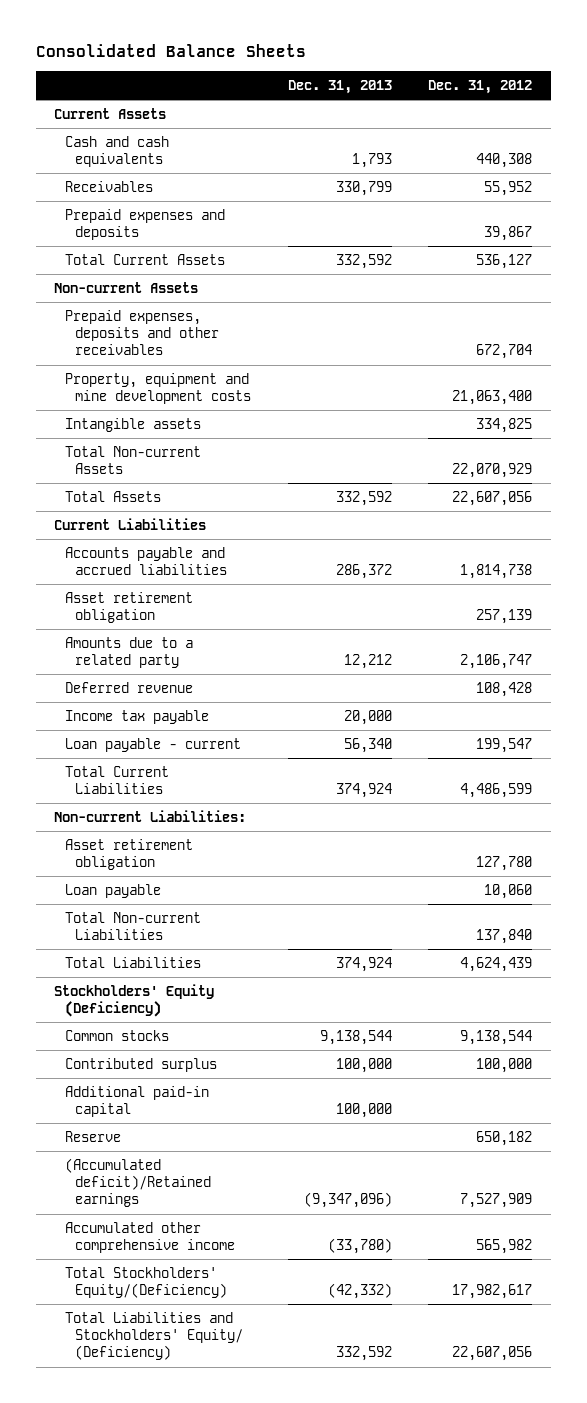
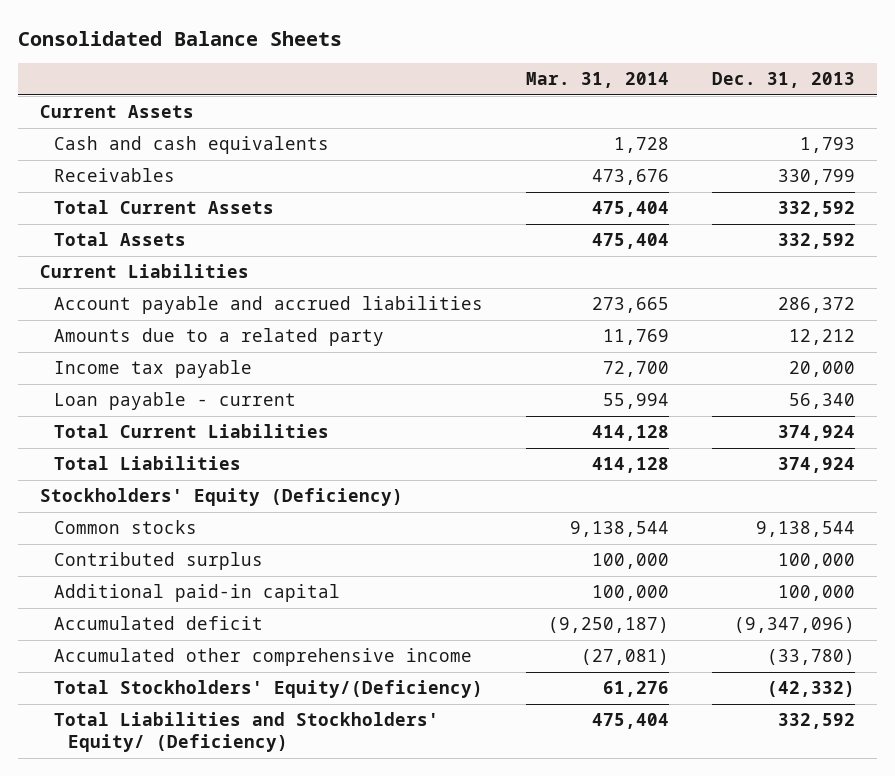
[428,80,533,95] Dec. 31, 2012 -> none
none -> [526,72,670,89] Mar. 31, 2014
[64,208,225,241] Prepaid expenses and deposits -> none
[54,281,199,293] Non-current Assets -> none
[64,309,220,356] Prepaid expenses, deposits and other receivables -> none
[64,372,252,405] Property, equipment and mine development costs -> none
[64,417,201,432] Intangible assets -> none
[64,445,201,475] Total Non-current Assets -> none
[64,591,193,624] Asset retirement obligation -> none
[64,546,228,576] Accounts payable and accrued liabilities -> [53,296,483,315] Account payable and accrued liabilities
[64,681,193,693] Deferred revenue -> none
[54,809,247,822] Non-current Liabilities: -> none
[64,838,193,871] Asset retirement obligation -> none
[64,883,161,898] Loan payable -> none
[64,911,201,941] Total Non-current Liabilities -> none
[64,1130,121,1142] Reserve -> none
[64,1157,212,1208] (Accumulated deficit)/Retained earnings -> [53,616,263,631] Accumulated deficit

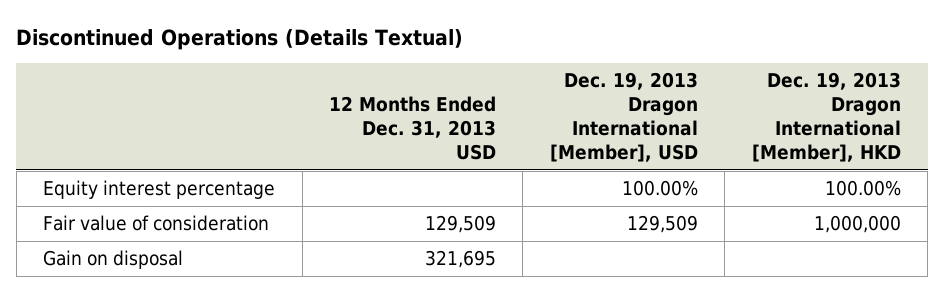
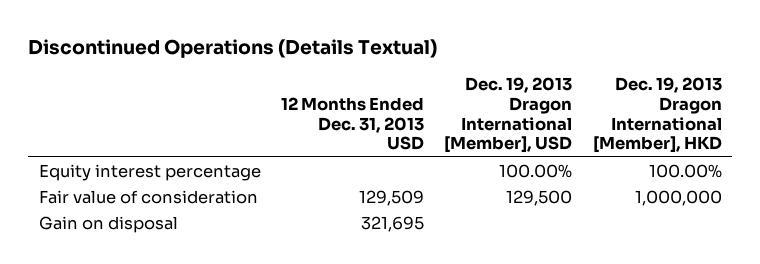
[626,215,698,234] 129,509 -> [506,190,573,207] 129,500

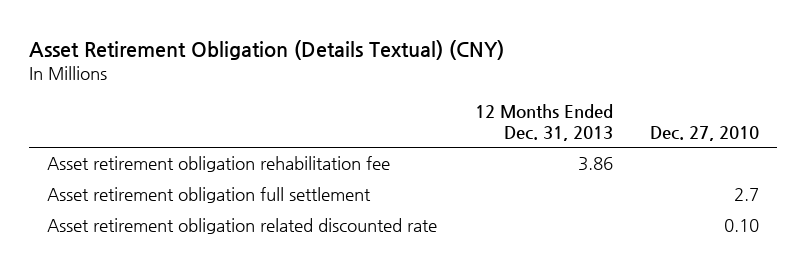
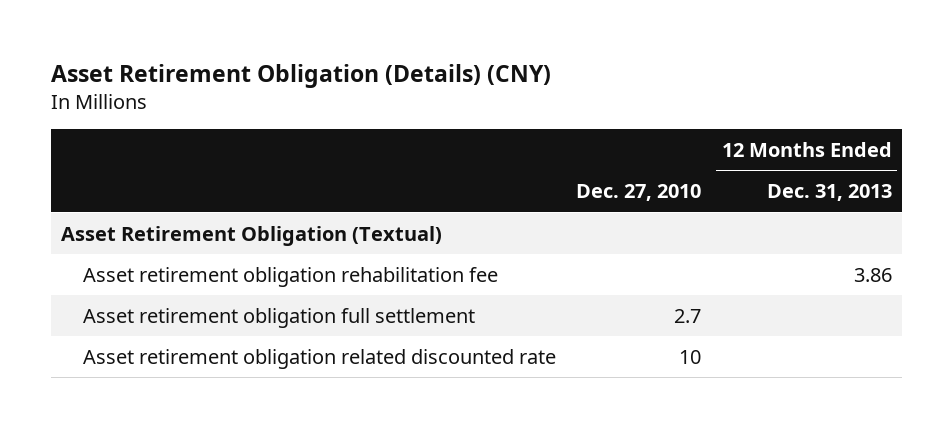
[28,39,504,60] Asset Retirement Obligation (Details Textual) (CNY) -> [50,63,551,88] Asset Retirement Obligation (Details) (CNY)
none -> [60,225,442,246] Asset Retirement Obligation (Textual)
[723,219,759,233] 0.10 -> [679,349,702,364] 10

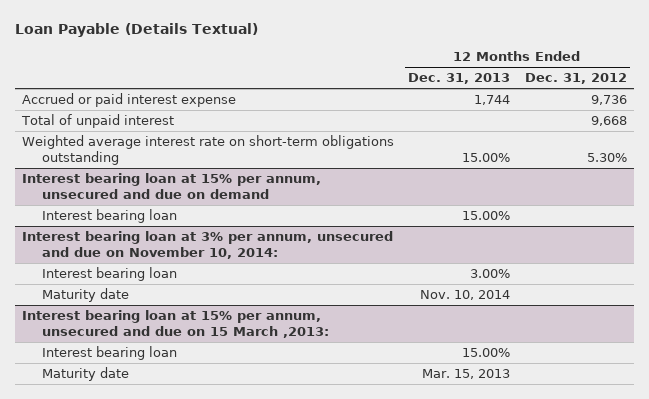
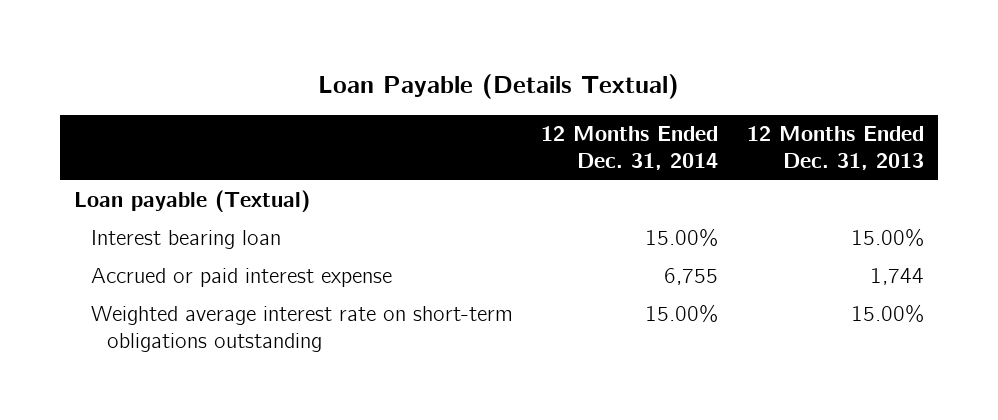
[524,73,627,85] Dec. 31, 2012 -> none
none -> [541,126,719,171] 12 Months Ended Dec. 31, 2014
none -> [73,190,310,213] Loan payable (Textual)
none -> [90,230,281,250] Interest bearing loan
[21,113,175,128] Total of unpaid interest -> none
[22,172,322,199] Interest bearing loan at 15% per annum, unsecured and due on demand -> none
[41,208,177,223] Interest bearing loan -> none
[22,230,394,259] Interest bearing loan at 3% per annum, unsecured and due on November 10, 2014: -> none
[41,266,177,281] Interest bearing loan -> none
[41,287,129,302] Maturity date -> none
[22,309,329,338] Interest bearing loan at 15% per annum, unsecured and due on 15 March ,2013: -> none
[41,345,177,360] Interest bearing loan -> none
[41,366,129,381] Maturity date -> none

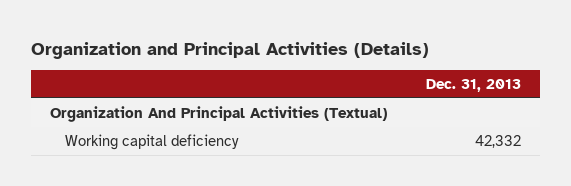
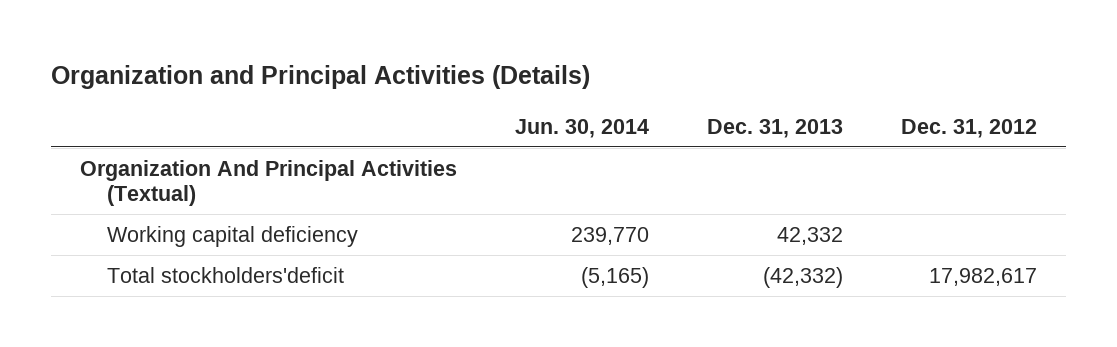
none -> [515,118,650,138] Jun. 30, 2014
none -> [901,118,1038,138] Dec. 31, 2012
none -> [106,266,344,283] Total stockholders'deficit

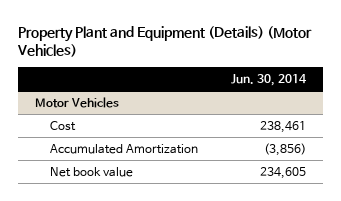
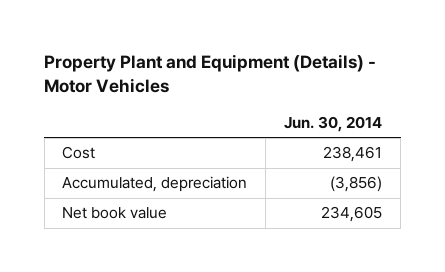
[17,25,313,58] Property Plant and Equipment (Details) (Motor Vehicles) -> [44,54,377,94] Property Plant and Equipment (Details) - Motor Vehicles
[35,96,120,108] Motor Vehicles -> none
[49,143,198,154] Accumulated Amortization -> [62,176,248,193] Accumulated, depreciation

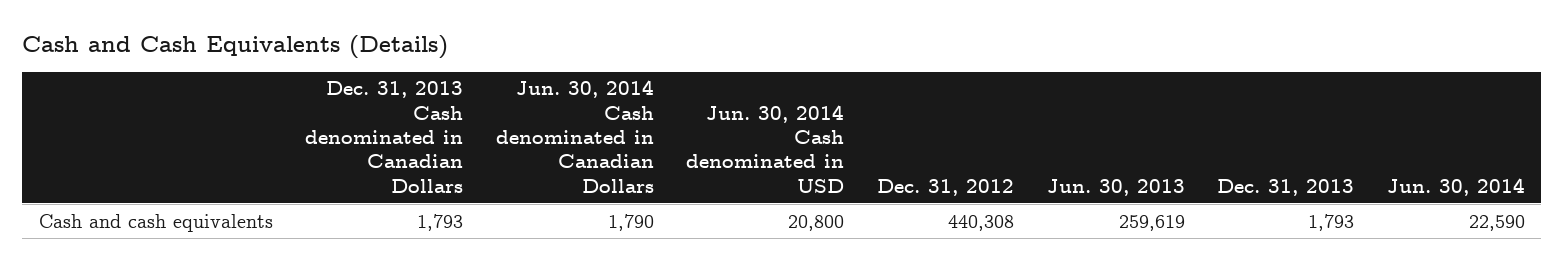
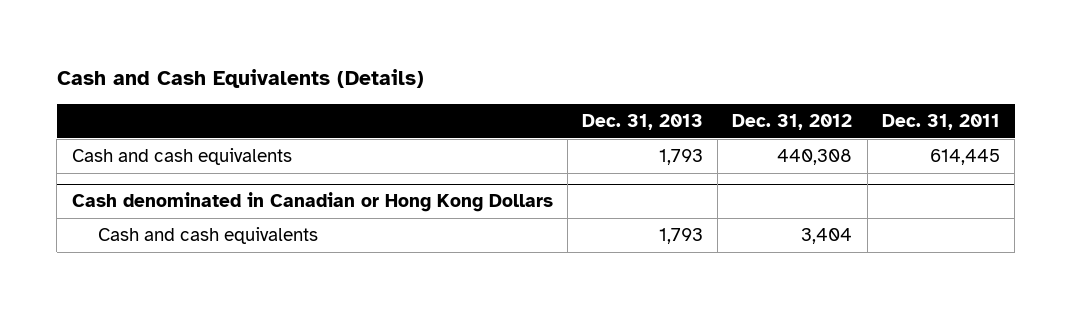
[305,81,464,193] Dec. 31, 2013 Cash denominated in Canadian Dollars -> none
[495,80,654,193] Jun. 30, 2014 Cash denominated in Canadian Dollars -> none
[686,104,845,193] Jun. 30, 2014 Cash denominated in USD -> none
[1046,178,1185,196] Jun. 30, 2013 -> none
[1386,177,1525,196] Jun. 30, 2014 -> none
none -> [881,113,1000,130] Dec. 31, 2011
none -> [71,192,553,213] Cash denominated in Canadian or Hong Kong Dollars
none -> [98,227,319,245] Cash and cash equivalents

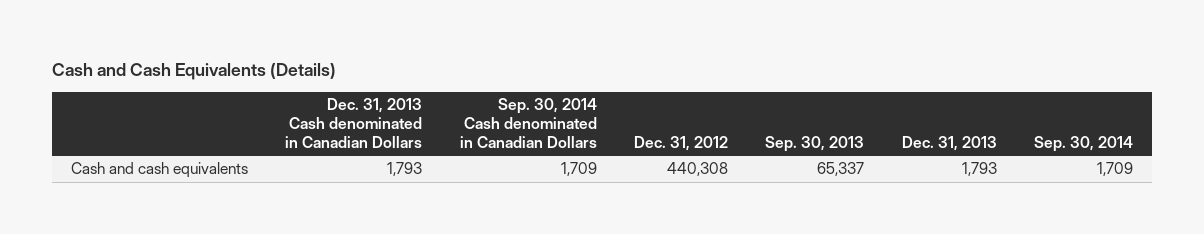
[881,113,1000,130] Dec. 31, 2011 -> none
none -> [285,97,423,149] Dec. 31, 2013 Cash denominated in Canadian Dollars
none -> [459,97,597,149] Sep. 30, 2014 Cash denominated in Canadian Dollars
none -> [765,136,865,153] Sep. 30, 2013
none -> [1034,136,1134,153] Sep. 30, 2014
[71,192,553,213] Cash denominated in Canadian or Hong Kong Dollars -> none
[98,227,319,245] Cash and cash equivalents -> none

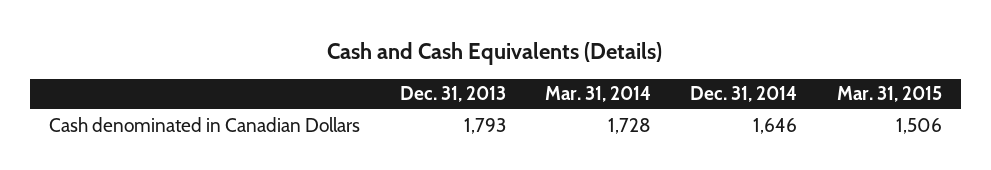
[285,97,423,149] Dec. 31, 2013 Cash denominated in Canadian Dollars -> none
[459,97,597,149] Sep. 30, 2014 Cash denominated in Canadian Dollars -> none
[634,136,729,152] Dec. 31, 2012 -> none
[765,136,865,153] Sep. 30, 2013 -> none
[1034,136,1134,153] Sep. 30, 2014 -> none
none -> [544,86,651,103] Mar. 31, 2014
none -> [690,86,798,103] Dec. 31, 2014
none -> [836,86,942,103] Mar. 31, 2015
[70,162,248,179] Cash and cash equivalents -> [49,116,361,132] Cash denominated in Canadian Dollars

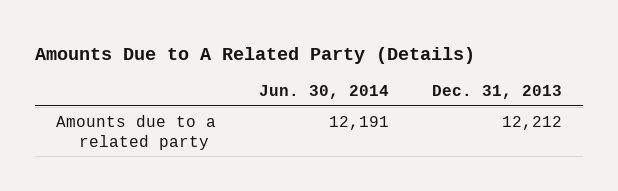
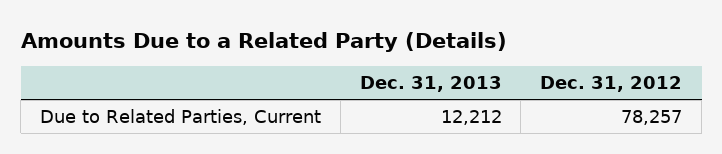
[34,46,475,64] Amounts Due to A Related Party (Details) -> [20,32,507,53] Amounts Due to a Related Party (Details)
[259,84,390,99] Jun. 30, 2014 -> none
none -> [540,76,683,93] Dec. 31, 2012
[56,115,217,150] Amounts due to a related party -> [39,109,321,126] Due to Related Parties, Current

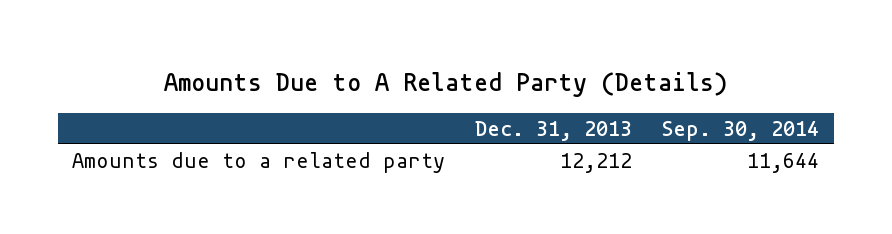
[20,32,507,53] Amounts Due to a Related Party (Details) -> [163,72,728,98] Amounts Due to A Related Party (Details)
[540,76,683,93] Dec. 31, 2012 -> none
none -> [661,120,820,141] Sep. 30, 2014
[39,109,321,126] Due to Related Parties, Current -> [72,151,446,173] Amounts due to a related party

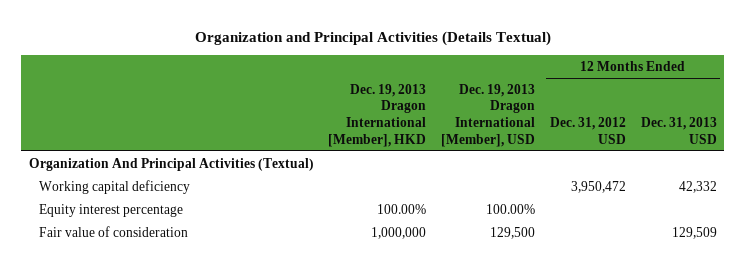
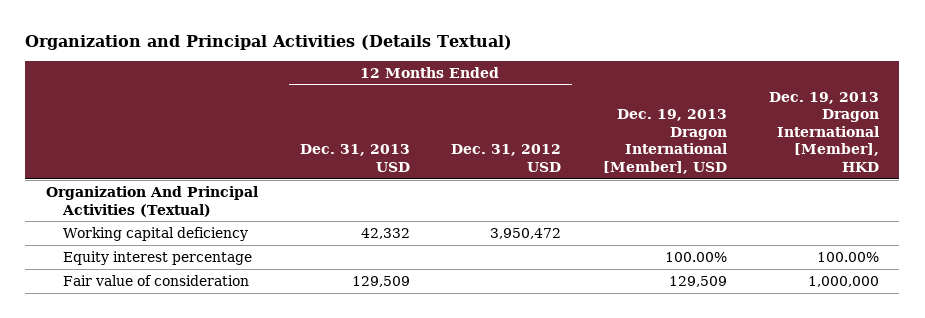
[490,226,536,239] 129,500 -> [668,275,727,287] 129,509

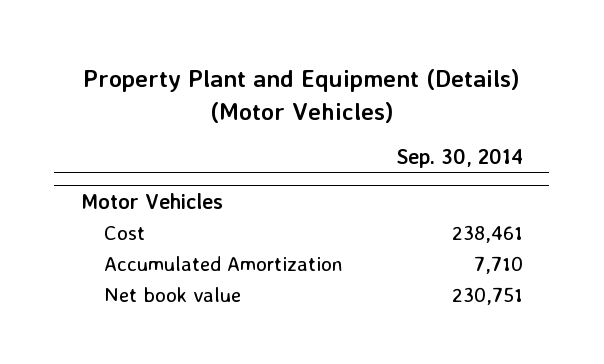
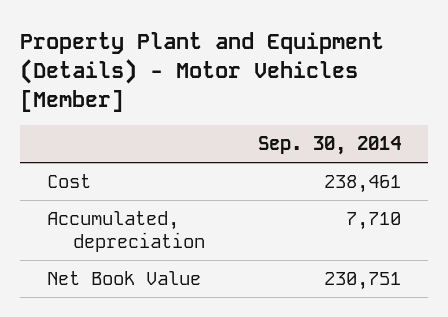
[82,68,520,123] Property Plant and Equipment (Details) (Motor Vehicles) -> [20,32,385,112] Property Plant and Equipment (Details) - Motor Vehicles [Member]
[80,192,223,209] Motor Vehicles -> none
[103,255,342,271] Accumulated Amortization -> [46,211,206,253] Accumulated, depreciation
[103,286,241,302] Net book value -> [46,271,201,286] Net Book Value

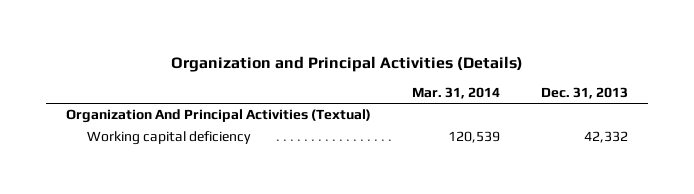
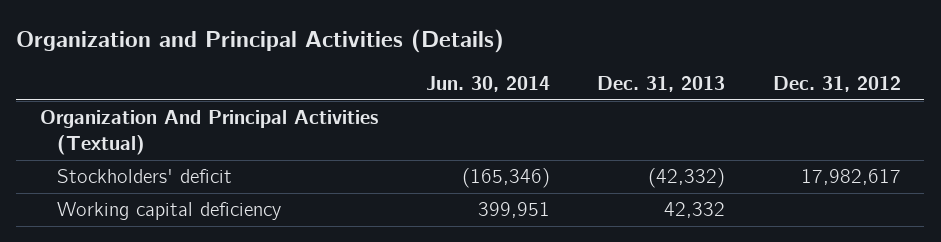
[412,86,501,99] Mar. 31, 2014 -> none
none -> [425,76,550,93] Jun. 30, 2014
none -> [772,76,901,93] Dec. 31, 2012
none -> [57,169,233,184] Stockholders' deficit

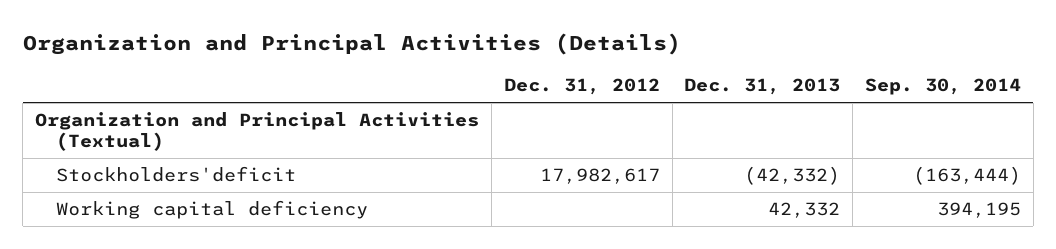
[425,76,550,93] Jun. 30, 2014 -> none
none -> [865,78,1022,96] Sep. 30, 2014
[39,110,378,155] Organization And Principal Activities (Textual) -> [35,112,480,152] Organization and Principal Activities (Textual)
[57,169,233,184] Stockholders' deficit -> [55,166,296,183] Stockholders'deficit

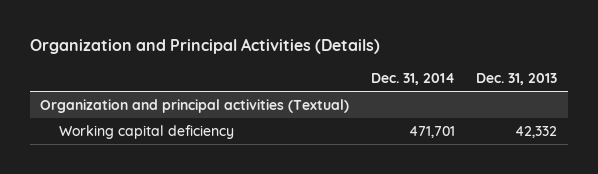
[503,78,660,96] Dec. 31, 2012 -> none
[865,78,1022,96] Sep. 30, 2014 -> none
none -> [370,72,455,85] Dec. 31, 2014
[55,166,296,183] Stockholders'deficit -> none
[35,112,480,152] Organization and Principal Activities (Textual) -> [40,98,350,113] Organization and principal activities (Textual)

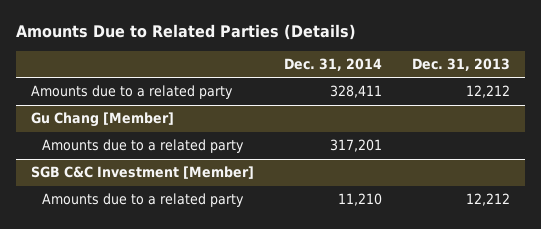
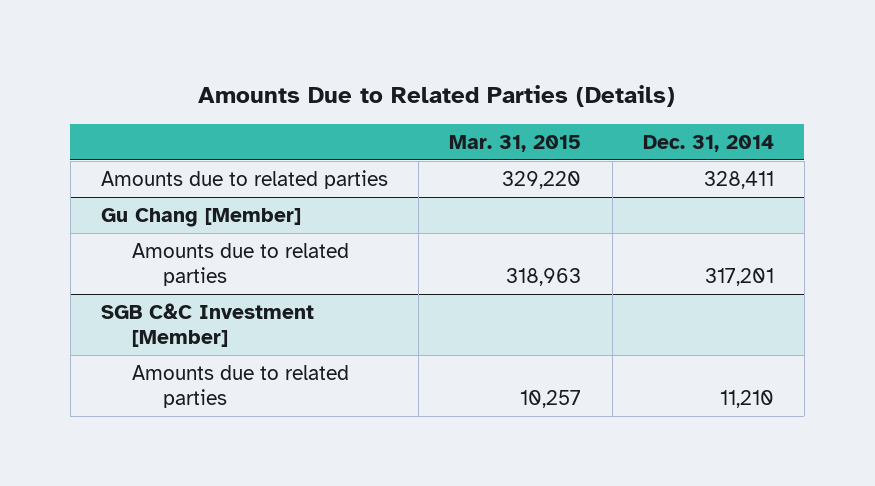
[412,58,511,72] Dec. 31, 2013 -> none
none -> [449,134,582,152] Mar. 31, 2015
[30,85,233,100] Amounts due to a related party -> [101,170,389,190] Amounts due to related parties
[41,139,244,154] Amounts due to a related party -> [131,243,349,286] Amounts due to related parties
[41,193,244,208] Amounts due to a related party -> [131,365,349,408] Amounts due to related parties

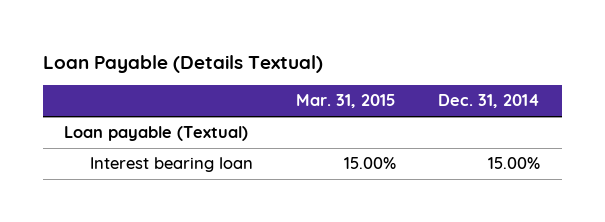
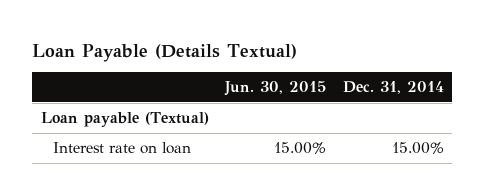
[295,94,396,109] Mar. 31, 2015 -> none
none -> [224,81,327,97] Jun. 30, 2015
[89,157,253,173] Interest bearing loan -> [52,142,191,155] Interest rate on loan

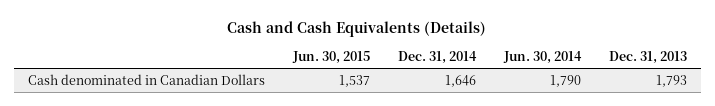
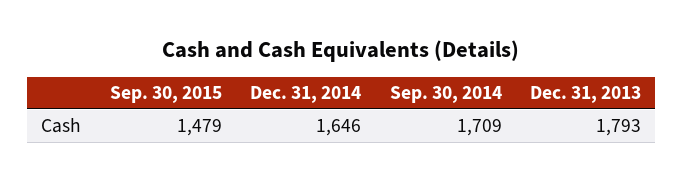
[291,51,370,65] Jun. 30, 2015 -> none
[503,51,583,65] Jun. 30, 2014 -> none
none -> [109,86,222,104] Sep. 30, 2015
none -> [389,86,502,104] Sep. 30, 2014
[27,74,265,86] Cash denominated in Canadian Dollars -> [41,118,82,134] Cash

